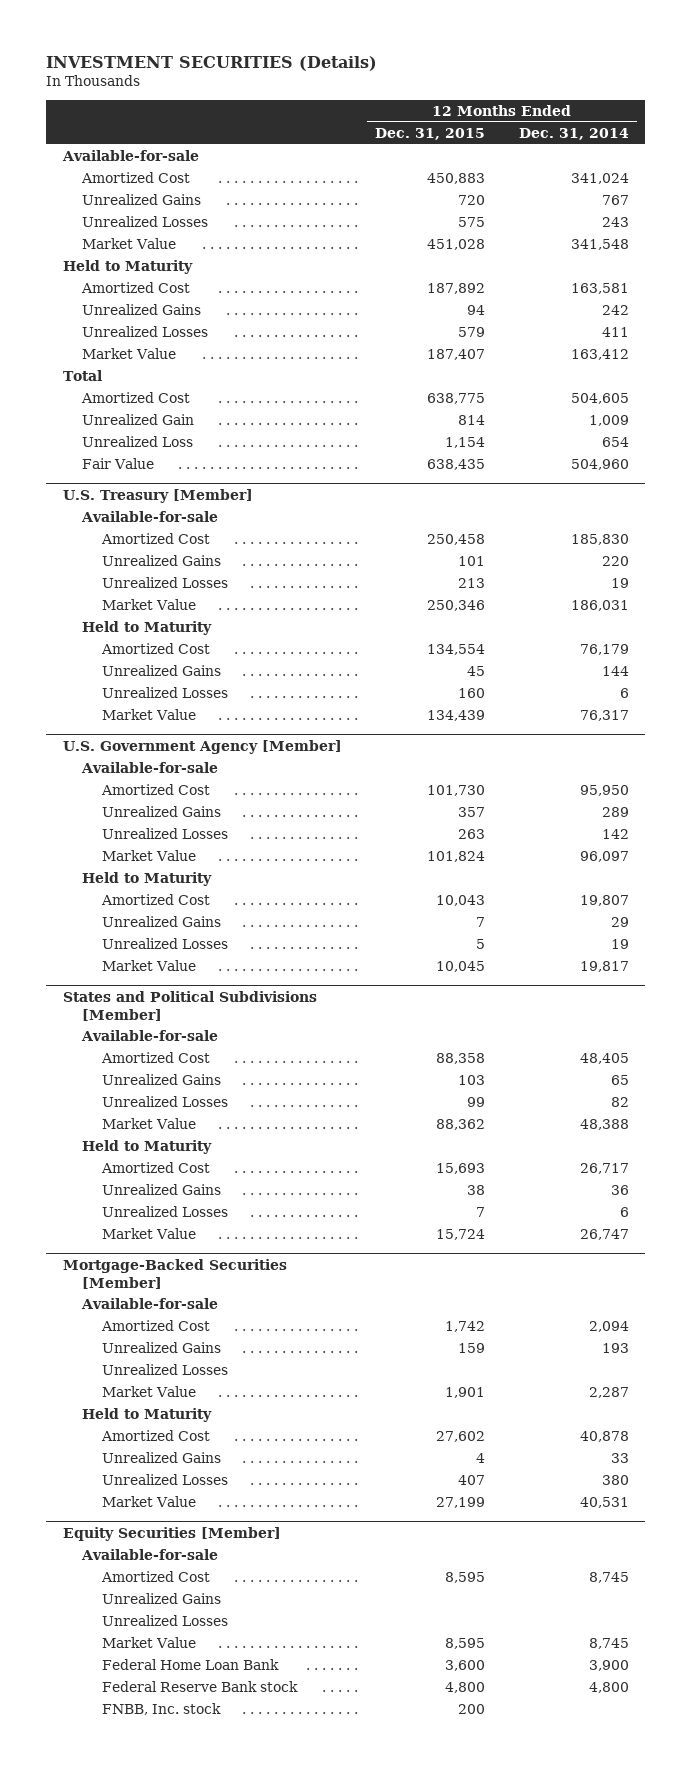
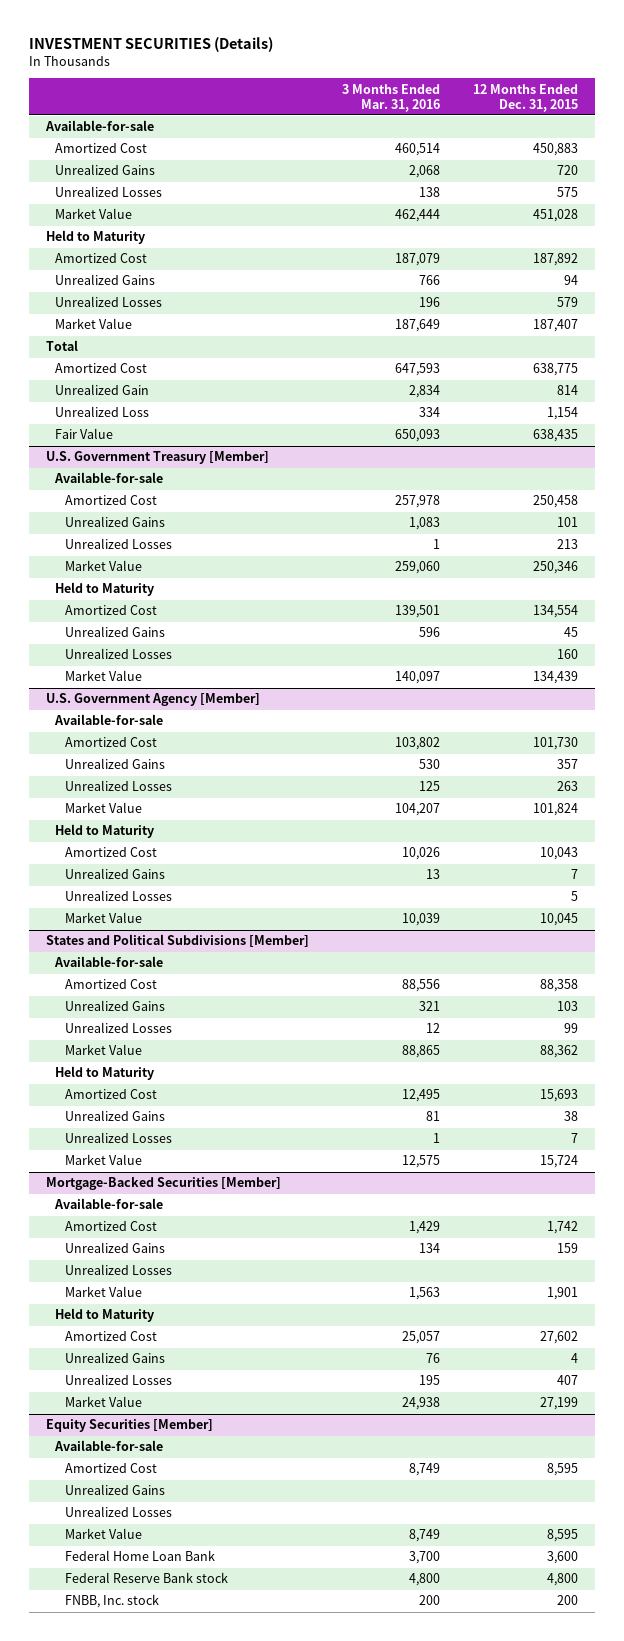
[518,127,629,140] Dec. 31, 2014 -> none
none -> [341,83,440,112] 3 Months Ended Mar. 31, 2016
[62,488,253,503] U.S. Treasury [Member] -> [45,451,269,465] U.S. Government Treasury [Member]

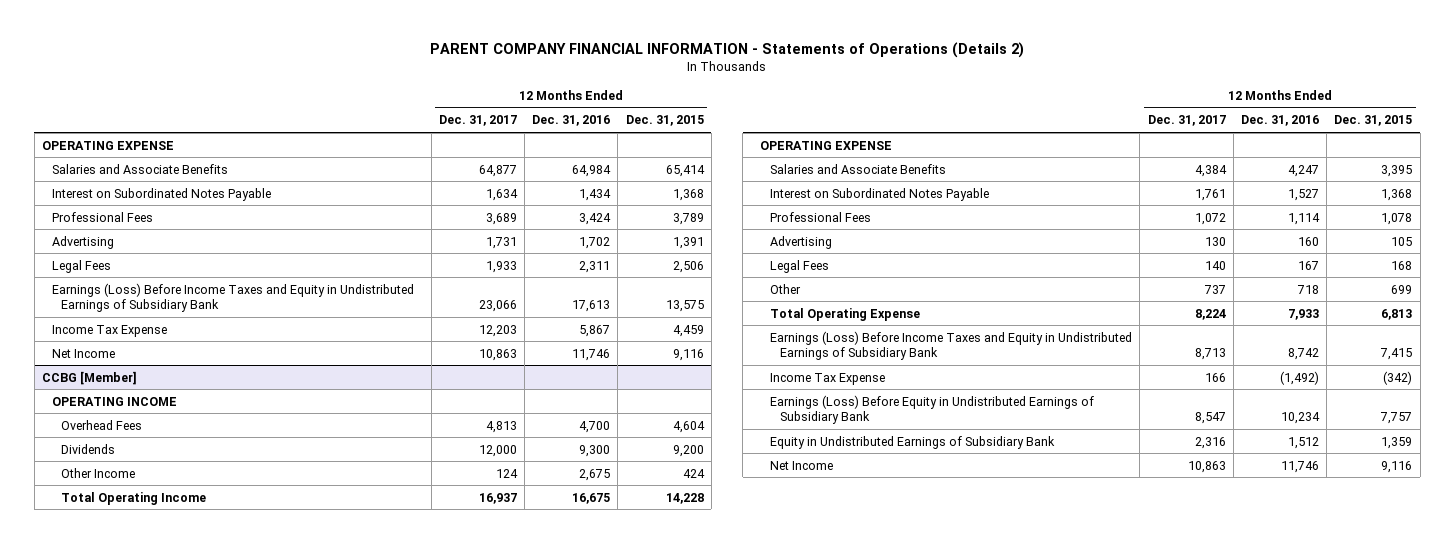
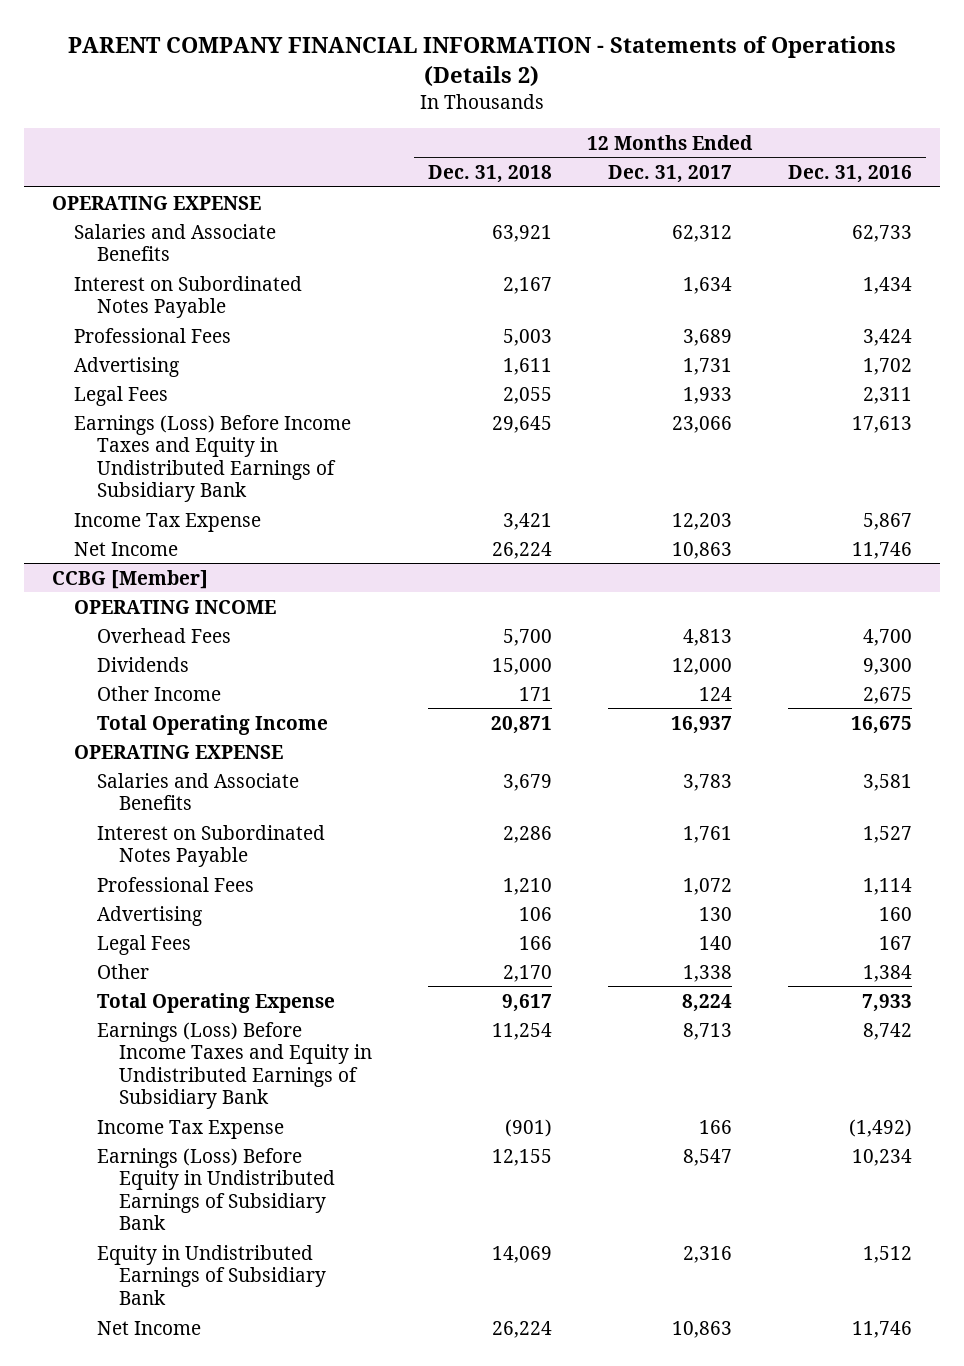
[625,115,704,127] Dec. 31, 2015 -> none
none -> [428,165,553,184] Dec. 31, 2018
[478,164,517,177] 64,877 -> [672,224,733,242] 62,312
[572,164,612,177] 64,984 -> [852,224,913,242] 62,733
[1194,164,1227,177] 4,384 -> [683,773,733,791] 3,783
[1287,164,1319,177] 4,247 -> [863,773,913,791] 3,581
[1203,284,1226,294] 737 -> [683,964,733,982] 1,338
[1296,284,1319,294] 718 -> [863,964,913,982] 1,384

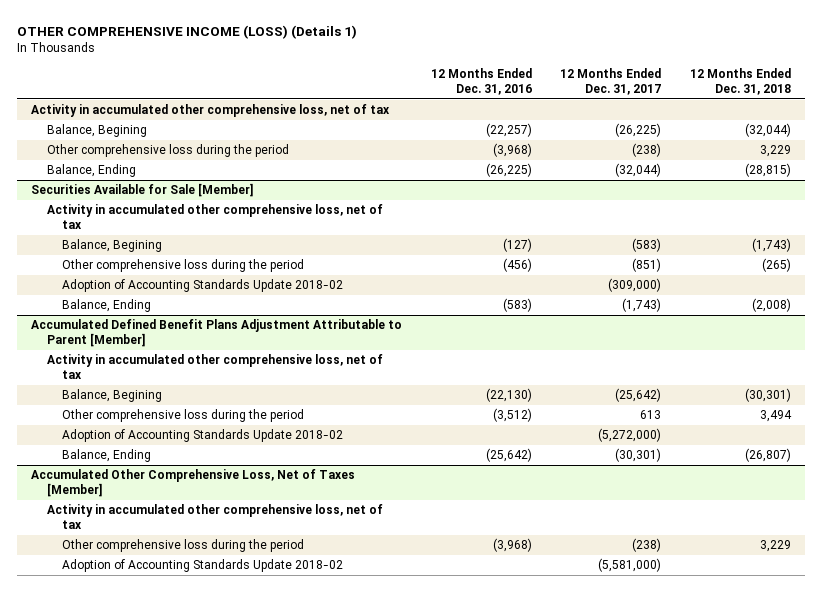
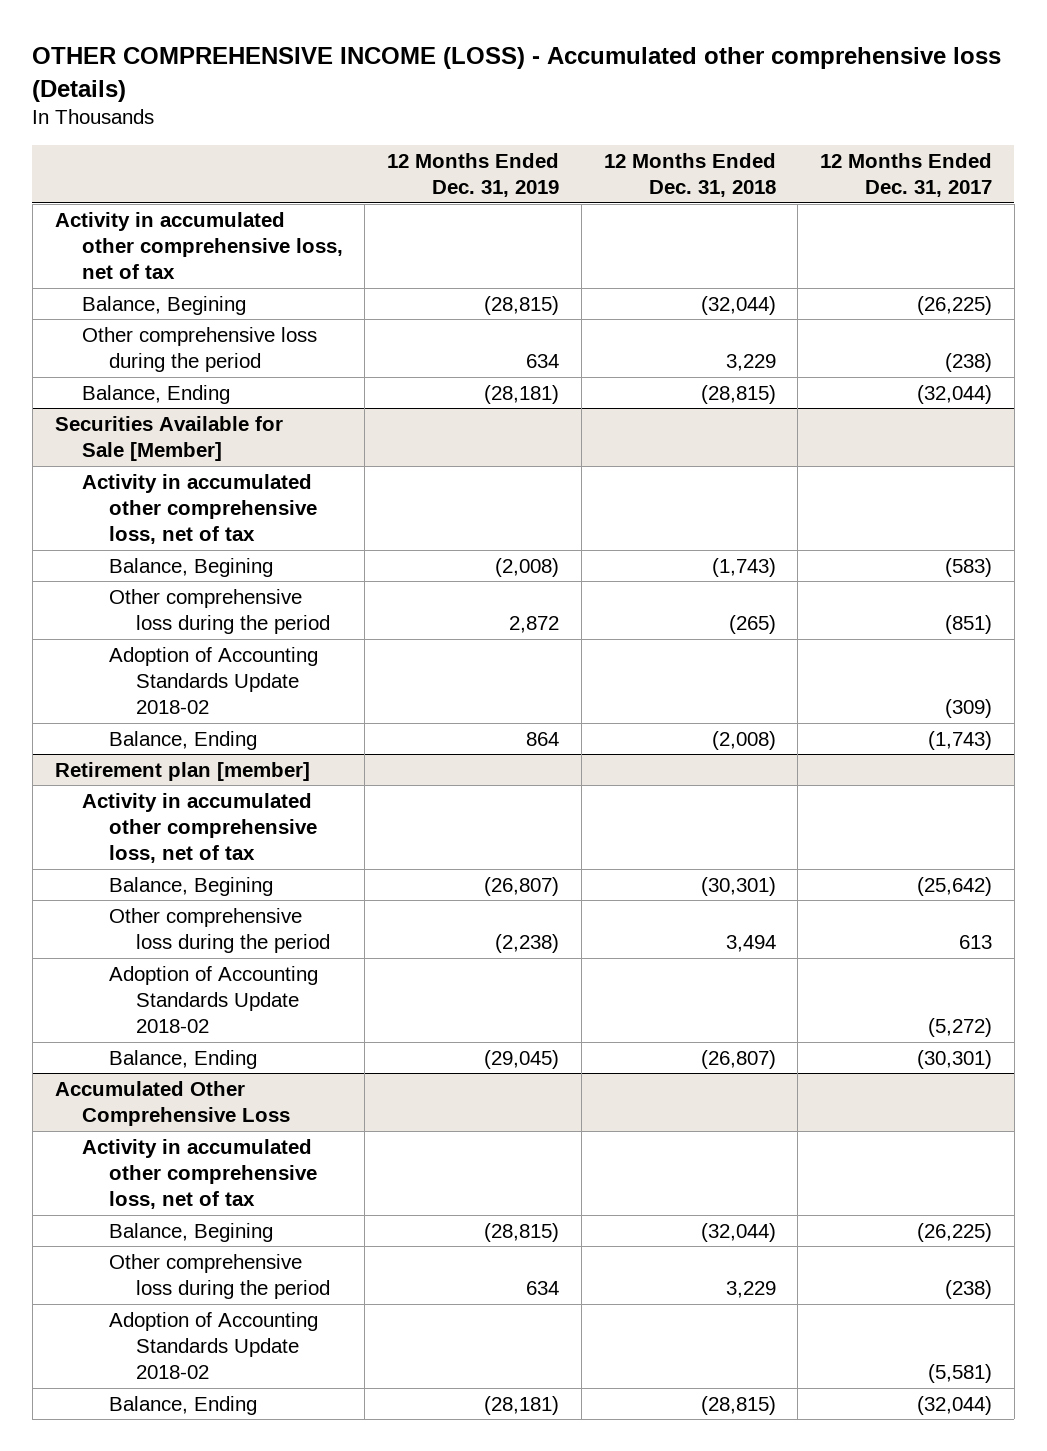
[16,24,357,39] OTHER COMPREHENSIVE INCOME (LOSS) (Details 1) -> [32,47,1002,102] OTHER COMPREHENSIVE INCOME (LOSS) - Accumulated other comprehensive loss (Details)
[430,67,532,95] 12 Months Ended Dec. 31, 2016 -> none
none -> [387,152,560,198] 12 Months Ended Dec. 31, 2019
[608,278,662,293] (309,000) -> [945,699,993,719] (309)
[31,319,403,348] Accumulated Defined Benefit Plans Adjustment Attributable to Parent [Member] -> [54,761,310,781] Retirement plan [member]
[598,428,662,443] (5,272,000) -> [928,1018,993,1038] (5,272)
[31,469,356,498] Accumulated Other Comprehensive Loss, Net of Taxes [Member] -> [54,1080,290,1127] Accumulated Other Comprehensive Loss
none -> [108,1222,273,1242] Balance, Begining
[598,558,662,573] (5,581,000) -> [928,1364,993,1384] (5,581)
none -> [108,1395,257,1415] Balance, Ending

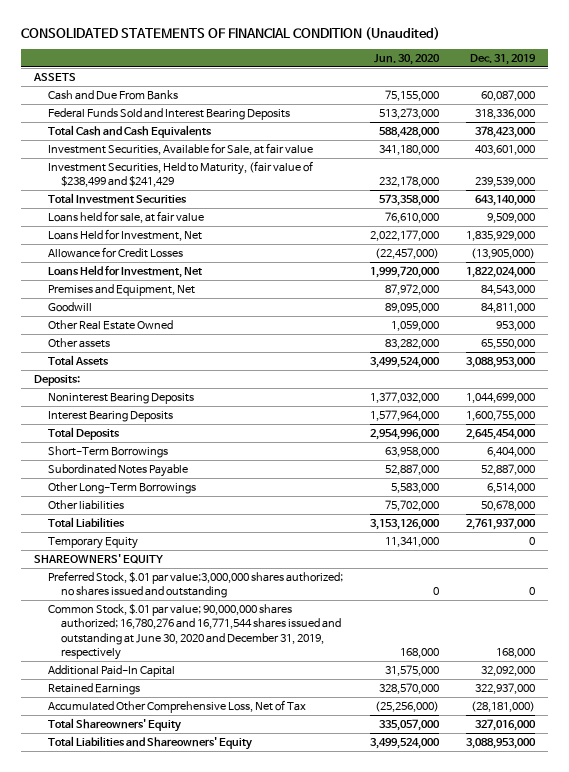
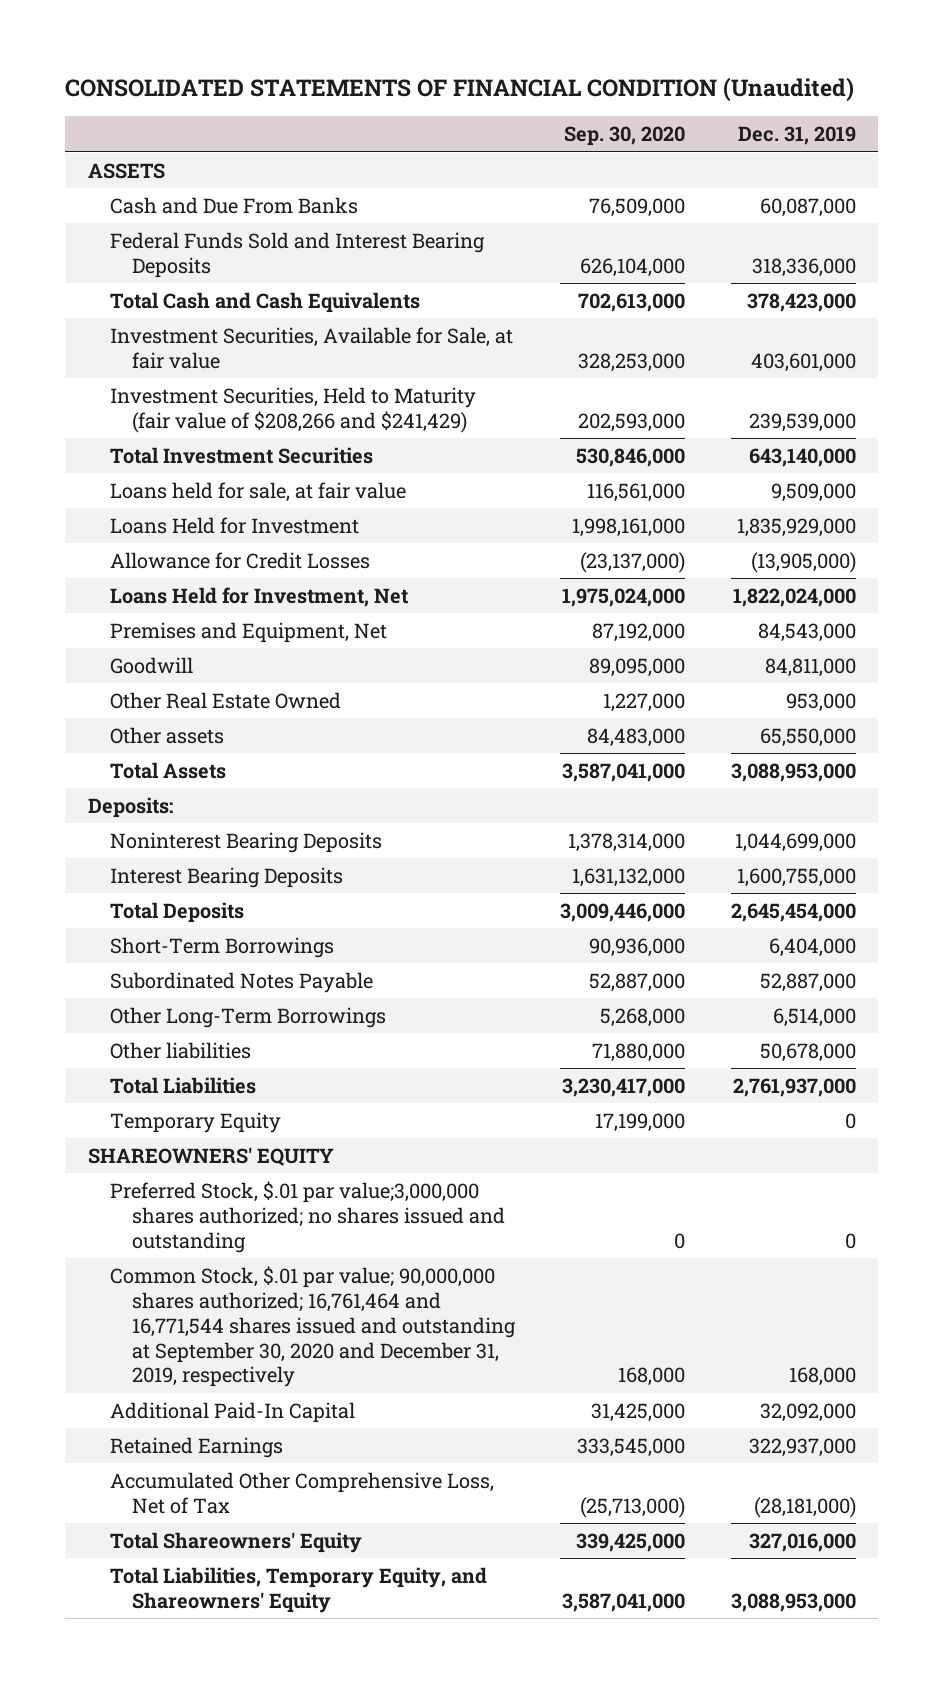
[373,54,440,66] Jun. 30, 2020 -> none
none -> [564,126,686,147] Sep. 30, 2020
[47,160,313,188] Investment Securities, Held to Maturity, (fair value of $238,499 and $241,429 -> [109,386,476,433] Investment Securities, Held to Maturity (fair value of $208,266 and $241,429)
[47,228,202,241] Loans Held for Investment, Net -> [109,516,359,534] Loans Held for Investment
[47,603,342,661] Common Stock, $.01 par value; 90,000,000 shares authorized; 16,780,276 and 16,771,544 shares issued and outstanding at June 30, 2020 and December 31, 2019, respectively -> [109,1265,516,1388] Common Stock, $.01 par value; 90,000,000 shares authorized; 16,761,464 and 16,771,544 shares issued and outstanding at September 30, 2020 and December 31, 2019, respectively
[47,735,252,750] Total Liabilities and Shareowners' Equity -> [109,1566,487,1613] Total Liabilities, Temporary Equity, and Shareowners' Equity

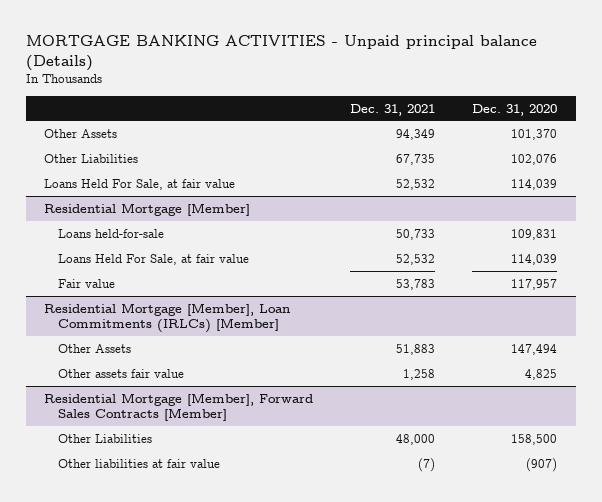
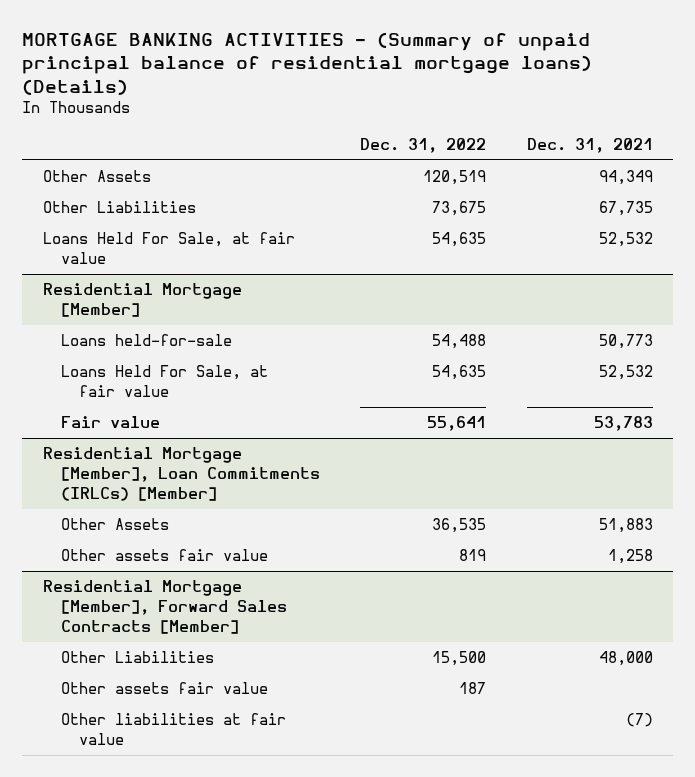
[25,34,537,71] MORTGAGE BANKING ACTIVITIES - Unpaid principal balance (Details) -> [22,31,593,95] MORTGAGE BANKING ACTIVITIES - (Summary of unpaid principal balance of residential mortgage loans) (Details)
[472,103,558,116] Dec. 31, 2020 -> none
none -> [360,137,487,153] Dec. 31, 2022
[396,228,436,240] 50,733 -> [598,334,653,350] 50,773
none -> [60,682,268,695] Other assets fair value

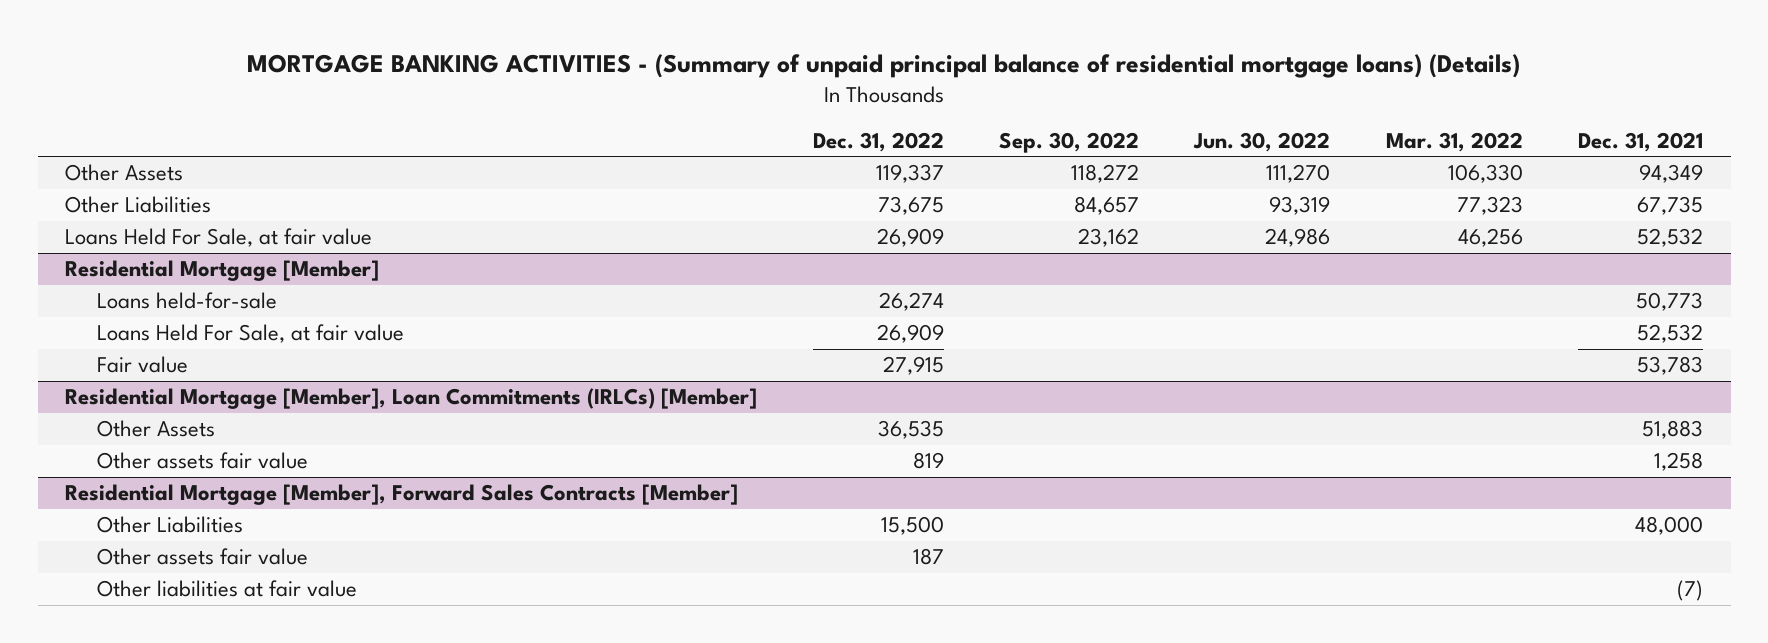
none -> [998,131,1139,153] Sep. 30, 2022
none -> [1193,131,1331,152] Jun. 30, 2022
none -> [1385,131,1523,152] Mar. 31, 2022
[423,170,487,186] 120,519 -> [875,164,944,184] 119,337
[432,232,487,248] 54,635 -> [876,228,944,248] 26,909
[432,334,487,350] 54,488 -> [878,292,944,312] 26,274
[432,365,487,381] 54,635 -> [876,324,944,344] 26,909
[427,416,487,432] 55,641 -> [882,356,944,376] 27,915

